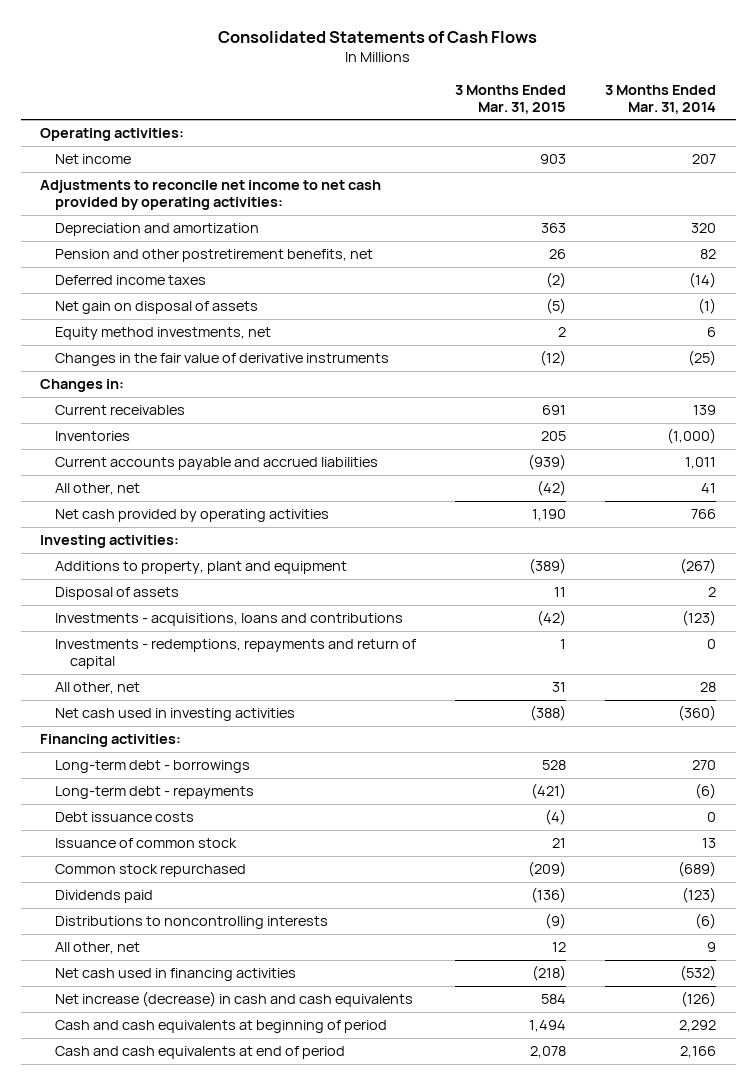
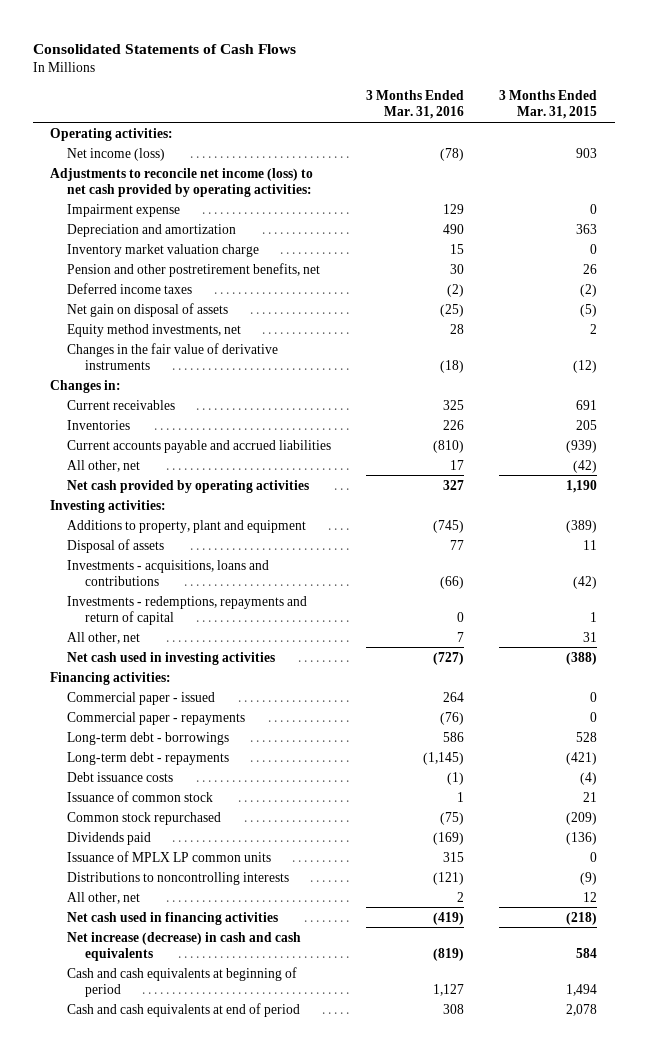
[605,84,717,114] 3 Months Ended Mar. 31, 2014 -> none
none -> [366,90,465,120] 3 Months Ended Mar. 31, 2016
[55,154,132,165] Net income -> [67,147,166,161] Net income (loss)
[40,180,382,211] Adjustments to reconcile net income to net cash provided by operating activities: -> [50,167,314,197] Adjustments to reconcile net income (loss) to net cash provided by operating activities:
none -> [67,203,181,217] Impairment expense
none -> [67,243,260,257] Inventory market valuation charge
none -> [67,691,216,705] Commercial paper - issued
none -> [67,711,246,725] Commercial paper - repayments
none -> [67,850,272,862] Issuance of MPLX LP common units

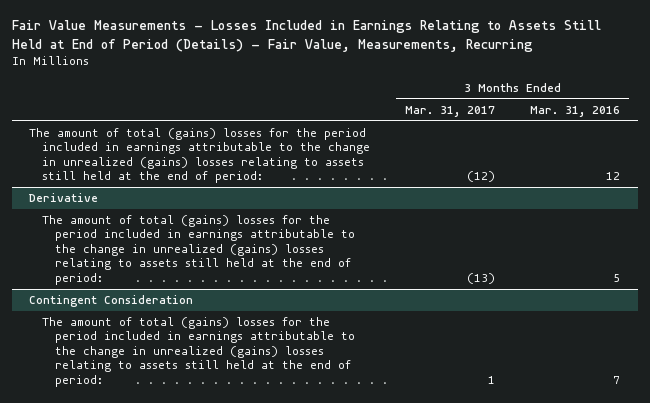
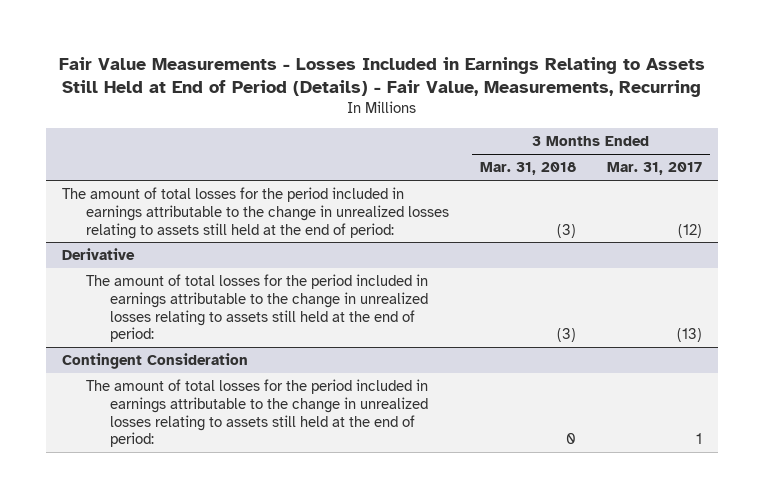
[530,105,621,117] Mar. 31, 2016 -> none
none -> [480,162,577,176] Mar. 31, 2018
[29,128,371,184] The amount of total (gains) losses for the period included in earnings attributable to the change in unrealized (gains) losses relating to assets still held at the end of period: -> [61,187,449,239] The amount of total losses for the period included in earnings attributable to the change in unrealized losses relating to assets still held at the end of period:
[42,215,355,285] The amount of total (gains) losses for the period included in earnings attributable to the change in unrealized (gains) losses relating to assets still held at the end of period: -> [85,274,429,343] The amount of total losses for the period included in earnings attributable to the change in unrealized losses relating to assets still held at the end of period:
[42,317,355,387] The amount of total (gains) losses for the period included in earnings attributable to the change in unrealized (gains) losses relating to assets still held at the end of period: -> [85,379,429,448] The amount of total losses for the period included in earnings attributable to the change in unrealized losses relating to assets still held at the end of period:

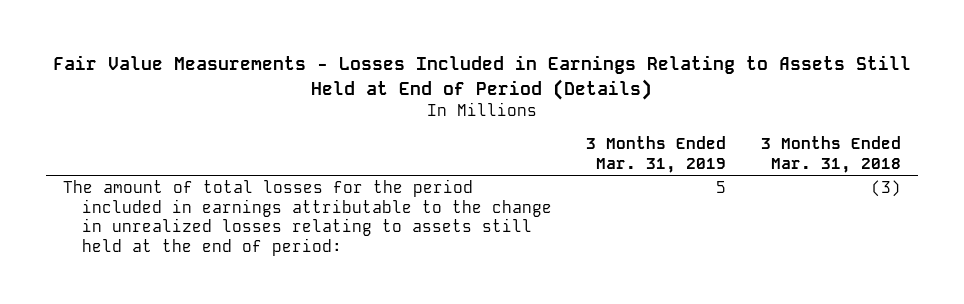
[59,56,706,98] Fair Value Measurements - Losses Included in Earnings Relating to Assets Still Held at End of Period (Details) - Fair Value, Measurements, Recurring -> [52,55,911,100] Fair Value Measurements - Losses Included in Earnings Relating to Assets Still Held at End of Period (Details)
[607,162,703,176] Mar. 31, 2017 -> none
none -> [586,136,727,173] 3 Months Ended Mar. 31, 2019
[61,248,135,261] Derivative -> none
[85,274,429,343] The amount of total losses for the period included in earnings attributable to the change in unrealized losses relating to assets still held at the end of period: -> none
[61,353,248,370] Contingent Consideration -> none
[85,379,429,448] The amount of total losses for the period included in earnings attributable to the change in unrealized losses relating to assets still held at the end of period: -> none

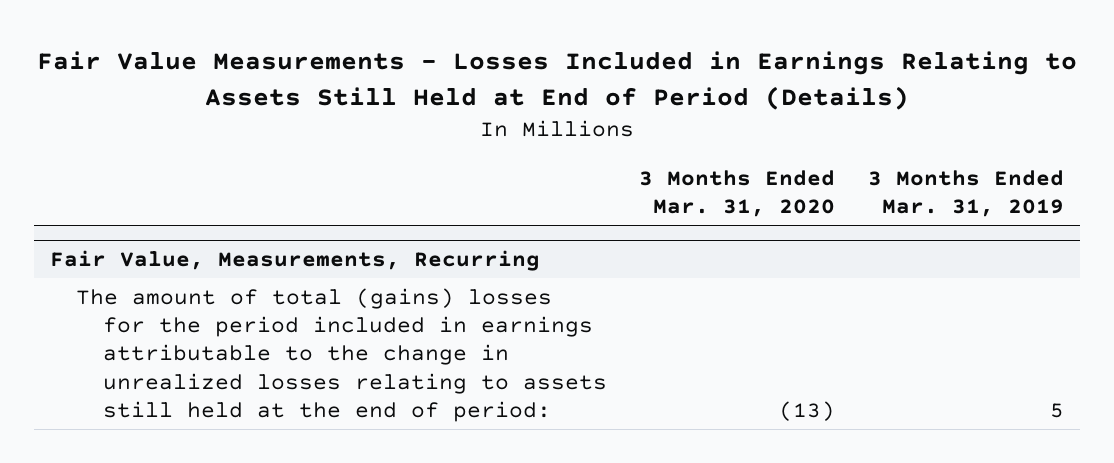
[760,136,901,173] 3 Months Ended Mar. 31, 2018 -> none
none -> [639,169,836,217] 3 Months Ended Mar. 31, 2020
none -> [50,249,541,271] Fair Value, Measurements, Recurring
[63,179,553,256] The amount of total losses for the period included in earnings attributable to the change in unrealized losses relating to assets still held at the end of period: -> [76,287,607,422] The amount of total (gains) losses for the period included in earnings attributable to the change in unrealized losses relating to assets still held at the end of period:

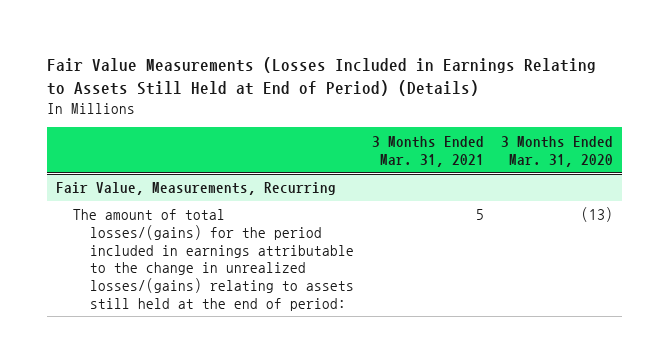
[37,51,1078,111] Fair Value Measurements - Losses Included in Earnings Relating to Assets Still Held at End of Period (Details) -> [46,56,596,96] Fair Value Measurements (Losses Included in Earnings Relating to Assets Still Held at End of Period) (Details)
[867,169,1064,217] 3 Months Ended Mar. 31, 2019 -> none
none -> [371,135,484,167] 3 Months Ended Mar. 31, 2021
[76,287,607,422] The amount of total (gains) losses for the period included in earnings attributable to the change in unrealized losses relating to assets still held at the end of period: -> [73,209,355,311] The amount of total losses/(gains) for the period included in earnings attributable to the change in unrealized losses/(gains) relating to assets still held at the end of period:

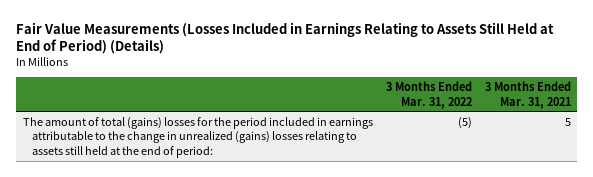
[501,135,614,167] 3 Months Ended Mar. 31, 2020 -> none
none -> [385,81,472,109] 3 Months Ended Mar. 31, 2022
[55,182,336,196] Fair Value, Measurements, Recurring -> none
[73,209,355,311] The amount of total losses/(gains) for the period included in earnings attributable to the change in unrealized losses/(gains) relating to assets still held at the end of period: -> [22,116,373,158] The amount of total (gains) losses for the period included in earnings attributable to the change in unrealized (gains) losses relating to assets still held at the end of period:

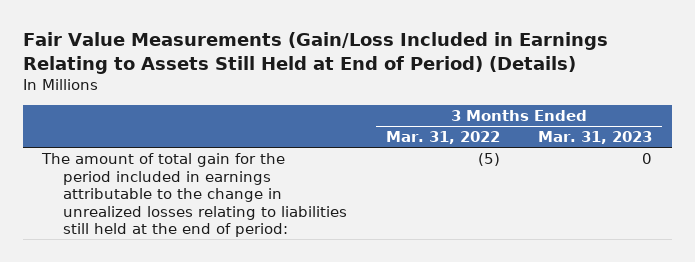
[16,21,555,54] Fair Value Measurements (Losses Included in Earnings Relating to Assets Still Held at End of Period) (Details) -> [22,32,608,74] Fair Value Measurements (Gain/Loss Included in Earnings Relating to Assets Still Held at End of Period) (Details)
[484,81,571,109] 3 Months Ended Mar. 31, 2021 -> none
none -> [538,131,653,145] Mar. 31, 2023
[22,116,373,158] The amount of total (gains) losses for the period included in earnings attributable to the change in unrealized (gains) losses relating to assets still held at the end of period: -> [41,153,347,238] The amount of total gain for the period included in earnings attributable to the change in unrealized losses relating to liabilities still held at the end of period:

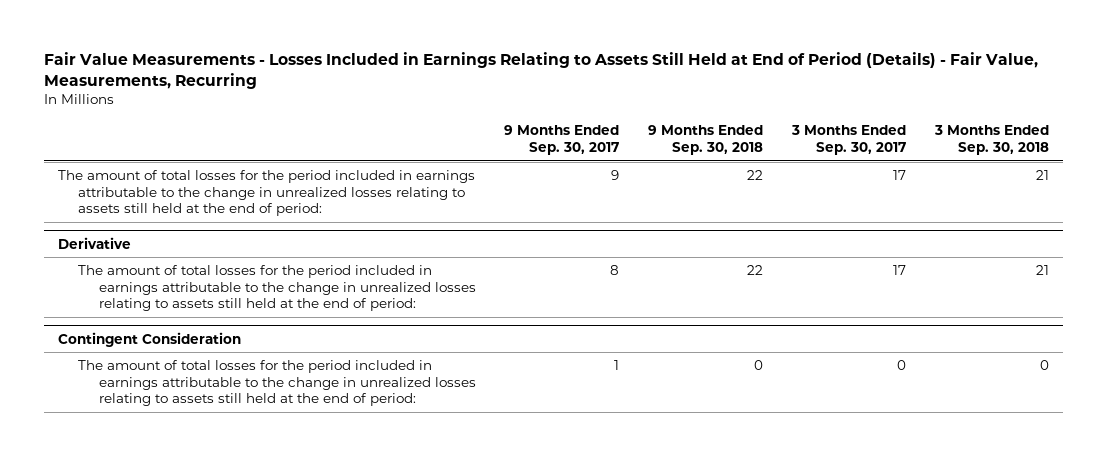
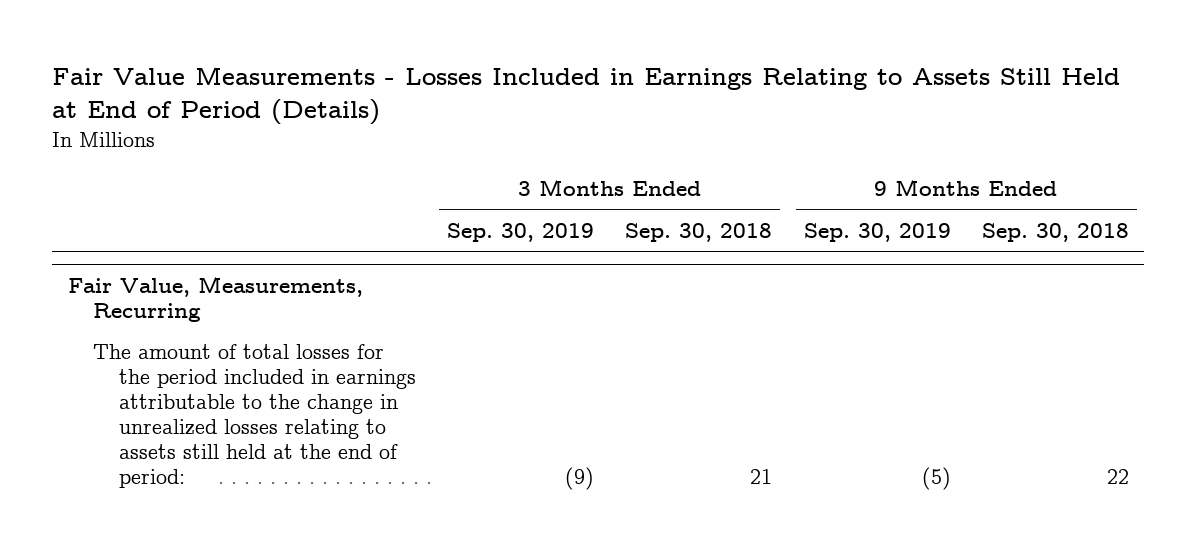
[43,51,1038,89] Fair Value Measurements - Losses Included in Earnings Relating to Assets Still Held at End of Period (Details) - Fair Value, Measurements, Recurring -> [51,66,1120,125] Fair Value Measurements - Losses Included in Earnings Relating to Assets Still Held at End of Period (Details)
[504,125,620,156] 9 Months Ended Sep. 30, 2017 -> none
[790,125,906,156] 3 Months Ended Sep. 30, 2017 -> none
none -> [447,222,595,242] Sep. 30, 2019
none -> [803,222,951,242] Sep. 30, 2019
[58,170,476,217] The amount of total losses for the period included in earnings attributable to the change in unrealized losses relating to assets still held at the end of period: -> none
[58,236,132,249] Derivative -> [67,275,363,322] Fair Value, Measurements, Recurring
[58,331,242,347] Contingent Consideration -> none
[78,360,476,407] The amount of total losses for the period included in earnings attributable to the change in unrealized losses relating to assets still held at the end of period: -> none

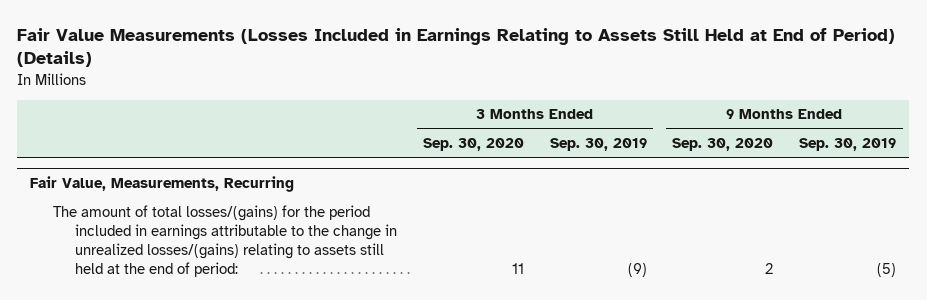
[51,66,1120,125] Fair Value Measurements - Losses Included in Earnings Relating to Assets Still Held at End of Period (Details) -> [17,27,896,68] Fair Value Measurements (Losses Included in Earnings Relating to Assets Still Held at End of Period) (Details)
[625,222,773,242] Sep. 30, 2018 -> none
[981,222,1129,242] Sep. 30, 2018 -> none
none -> [422,138,524,152] Sep. 30, 2020
none -> [672,138,774,152] Sep. 30, 2020
[93,344,417,489] The amount of total losses for the period included in earnings attributable to the change in unrealized losses relating to assets still held at the end of period: -> [52,204,398,277] The amount of total losses/(gains) for the period included in earnings attributable to the change in unrealized losses/(gains) relating to assets still held at the end of period:

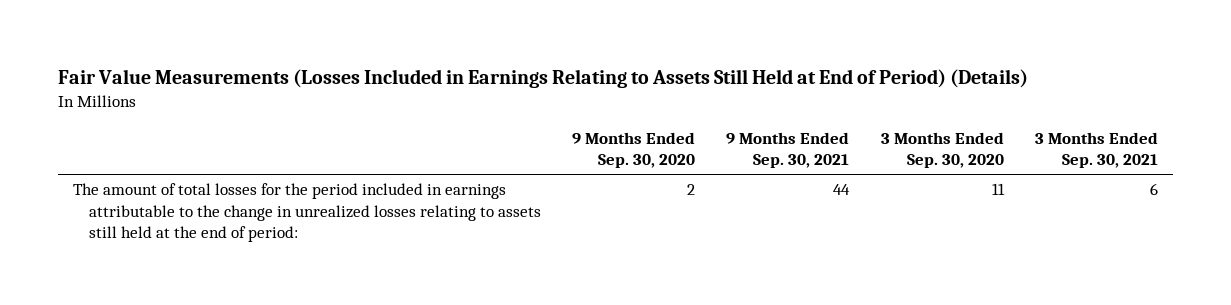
[549,138,647,152] Sep. 30, 2019 -> none
[799,138,897,152] Sep. 30, 2019 -> none
none -> [726,131,850,169] 9 Months Ended Sep. 30, 2021
none -> [1034,131,1158,169] 3 Months Ended Sep. 30, 2021
[30,176,295,193] Fair Value, Measurements, Recurring -> none
[52,204,398,277] The amount of total losses/(gains) for the period included in earnings attributable to the change in unrealized losses/(gains) relating to assets still held at the end of period: -> [73,183,541,243] The amount of total losses for the period included in earnings attributable to the change in unrealized losses relating to assets still held at the end of period:

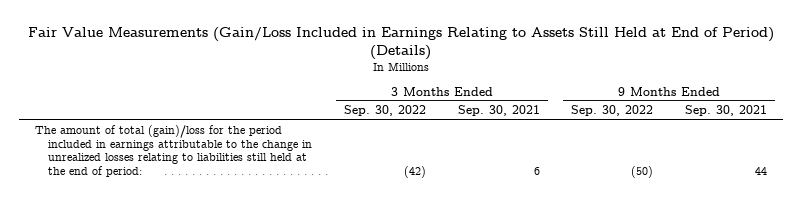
[57,68,1028,88] Fair Value Measurements (Losses Included in Earnings Relating to Assets Still Held at End of Period) (Details) -> [27,26,774,60] Fair Value Measurements (Gain/Loss Included in Earnings Relating to Assets Still Held at End of Period) (Details)
[572,131,696,169] 9 Months Ended Sep. 30, 2020 -> none
[880,131,1004,169] 3 Months Ended Sep. 30, 2020 -> none
none -> [344,105,427,117] Sep. 30, 2022
none -> [571,105,654,117] Sep. 30, 2022
[73,183,541,243] The amount of total losses for the period included in earnings attributable to the change in unrealized losses relating to assets still held at the end of period: -> [34,125,313,177] The amount of total (gain)/loss for the period included in earnings attributable to the change in unrealized losses relating to liabilities still held at the end of period:

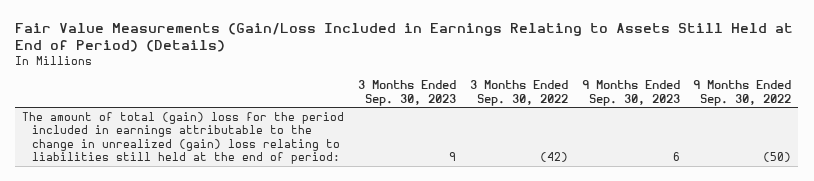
[457,105,540,117] Sep. 30, 2021 -> none
[684,105,767,117] Sep. 30, 2021 -> none
none -> [358,80,457,106] 3 Months Ended Sep. 30, 2023
none -> [581,80,680,106] 9 Months Ended Sep. 30, 2023
[34,125,313,177] The amount of total (gain)/loss for the period included in earnings attributable to the change in unrealized losses relating to liabilities still held at the end of period: -> [22,112,345,165] The amount of total (gain) loss for the period included in earnings attributable to the change in unrealized (gain) loss relating to liabilities still held at the end of period:

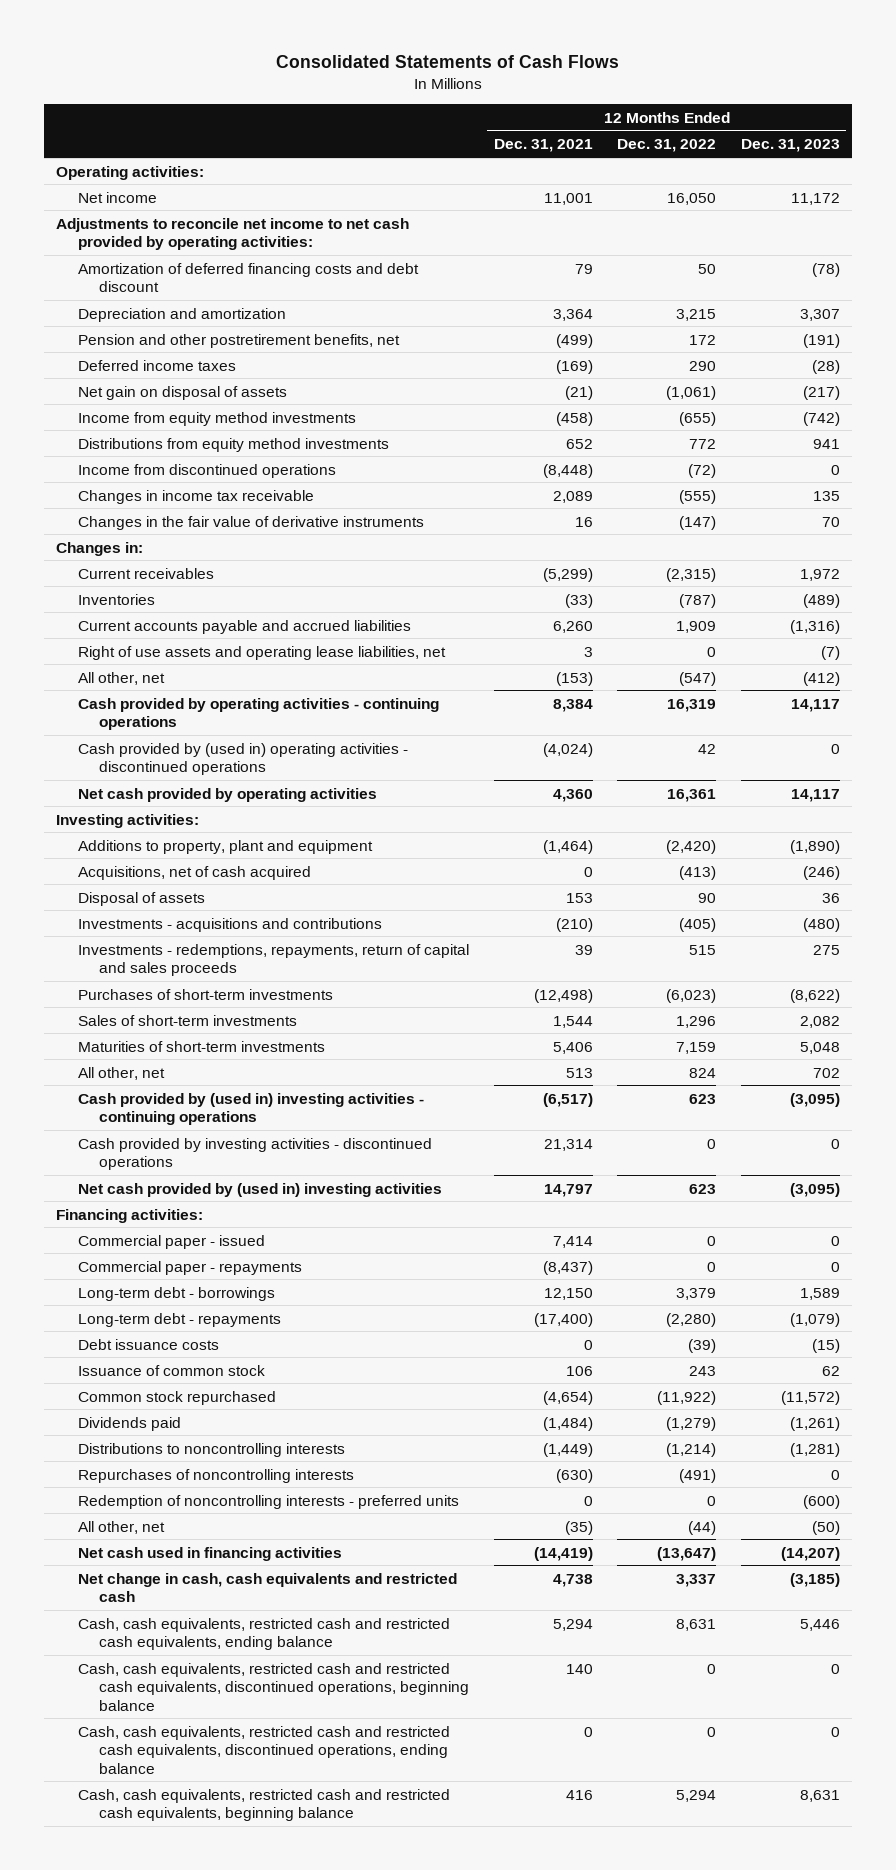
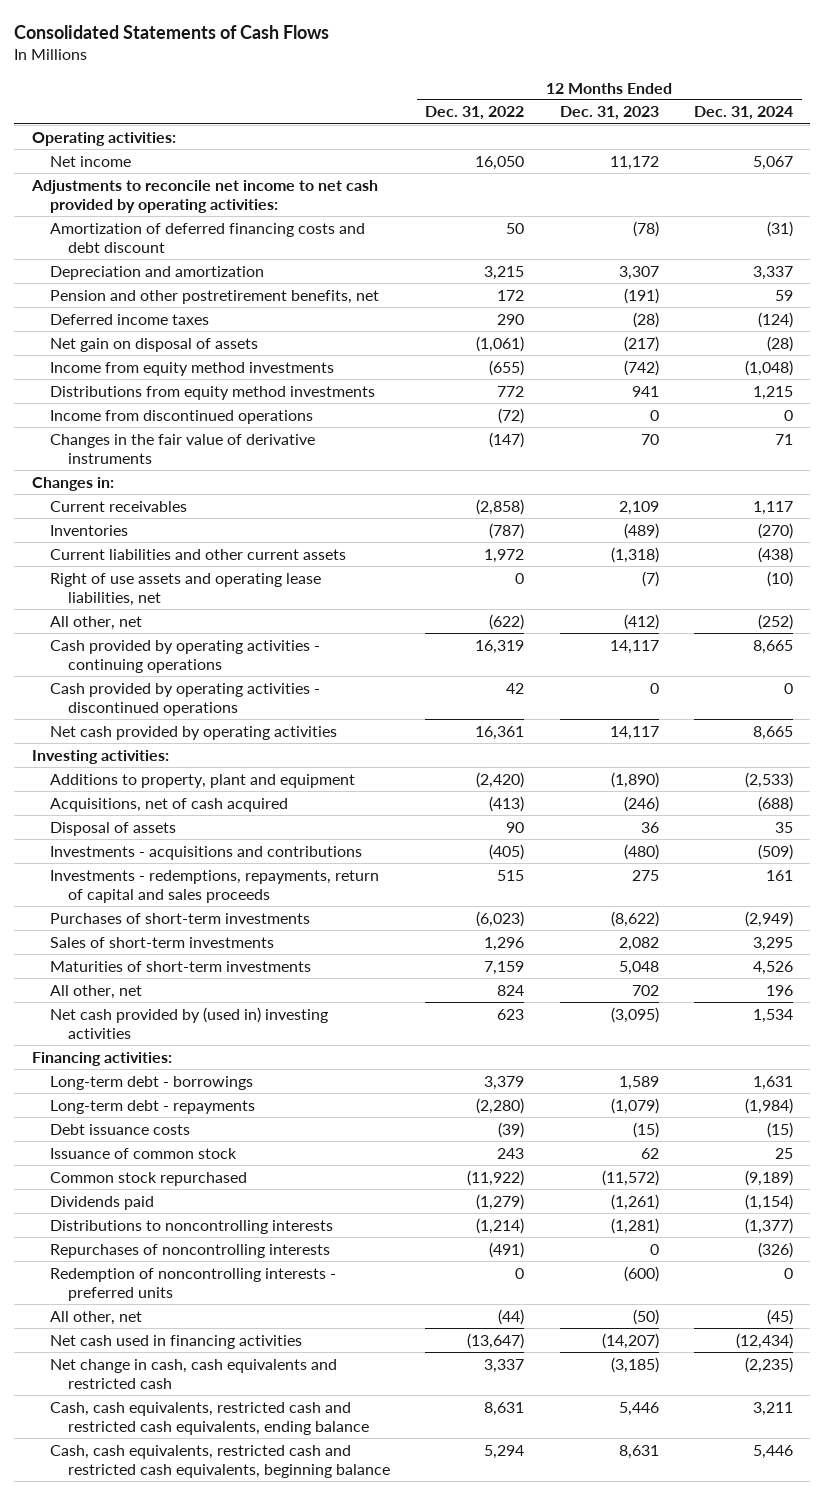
[493,139,593,153] Dec. 31, 2021 -> none
none -> [693,106,793,121] Dec. 31, 2024
[77,489,314,504] Changes in income tax receivable -> none
[666,567,717,582] (2,315) -> [476,498,525,515] (2,858)
[799,568,840,581] 1,972 -> [618,500,659,515] 2,109
[77,619,411,634] Current accounts payable and accrued liabilities -> [50,548,347,560] Current liabilities and other current assets
[676,620,717,633] 1,909 -> [484,548,525,563] 1,972
[789,619,840,634] (1,316) -> [610,546,659,563] (1,318)
[679,671,717,686] (547) -> [489,613,525,630] (622)
[77,742,408,776] Cash provided by (used in) operating activities - discontinued operations -> [50,682,321,716] Cash provided by operating activities - discontinued operations
[77,1092,424,1126] Cash provided by (used in) investing activities - continuing operations -> none
[77,1137,432,1171] Cash provided by investing activities - discontinued operations -> none
[77,1234,265,1249] Commercial paper - issued -> none
[77,1260,302,1275] Commercial paper - repayments -> none
[77,1662,469,1711] Cash, cash equivalents, restricted cash and restricted cash equivalents, discontinued operations, beginning balance -> none
[77,1725,450,1774] Cash, cash equivalents, restricted cash and restricted cash equivalents, discontinued operations, ending balance -> none

